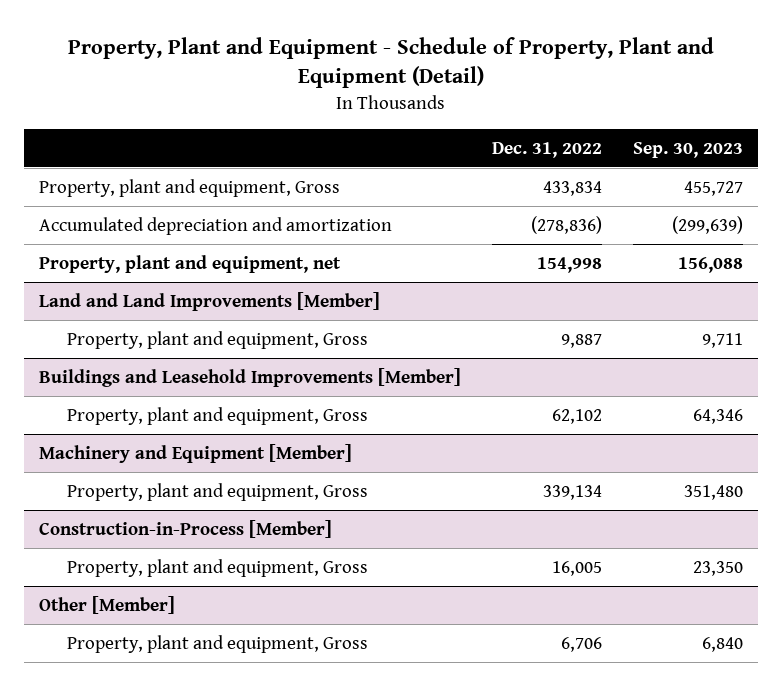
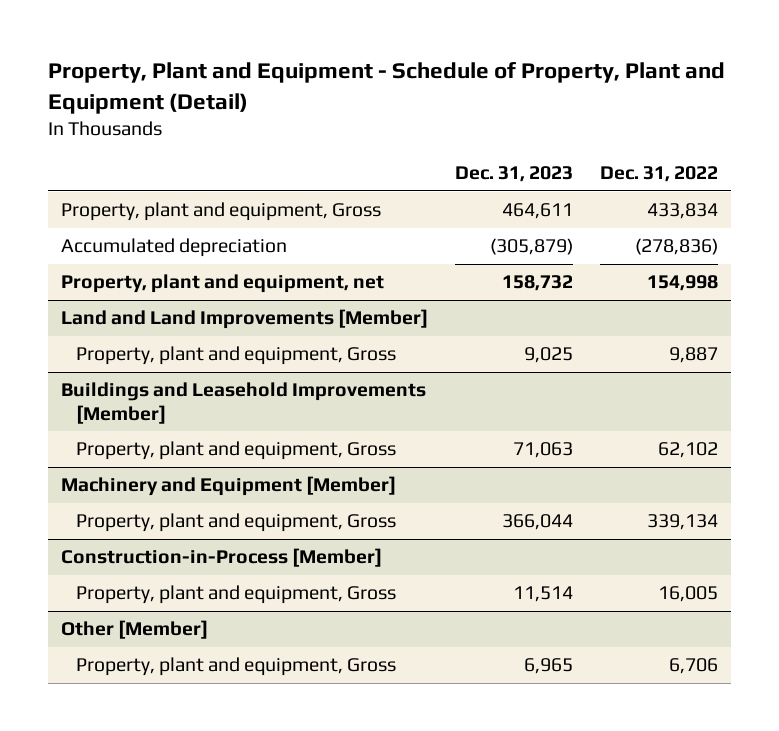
[633,141,744,158] Sep. 30, 2023 -> none
none -> [455,166,574,183] Dec. 31, 2023
[39,217,393,236] Accumulated depreciation and amortization -> [61,238,288,258] Accumulated depreciation

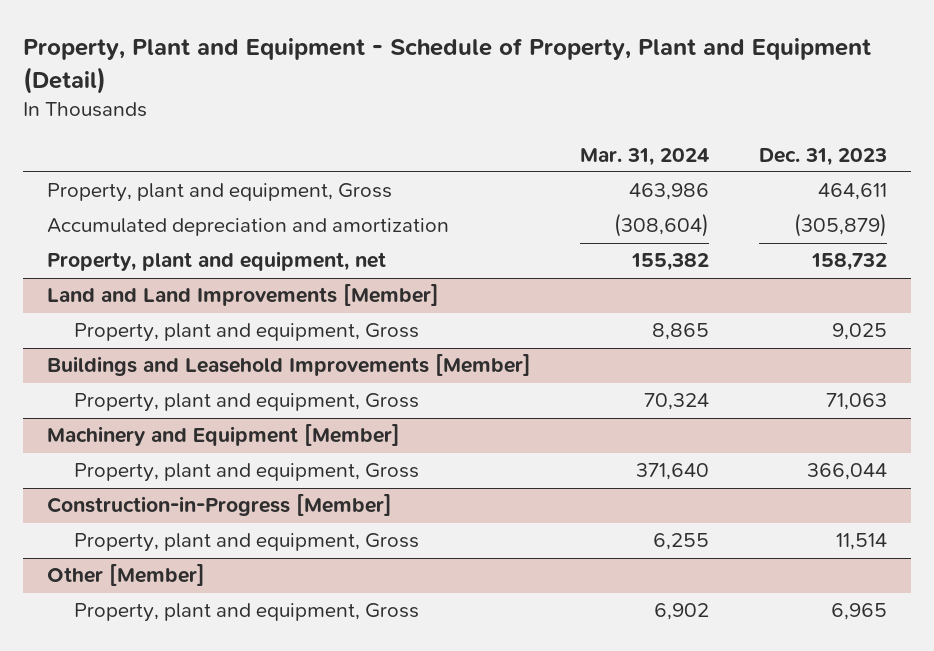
[600,166,719,183] Dec. 31, 2022 -> none
none -> [580,147,710,166] Mar. 31, 2024
[61,238,288,258] Accumulated depreciation -> [47,218,450,237] Accumulated depreciation and amortization
[61,548,383,568] Construction-in-Process [Member] -> [47,494,393,517] Construction-in-Progress [Member]

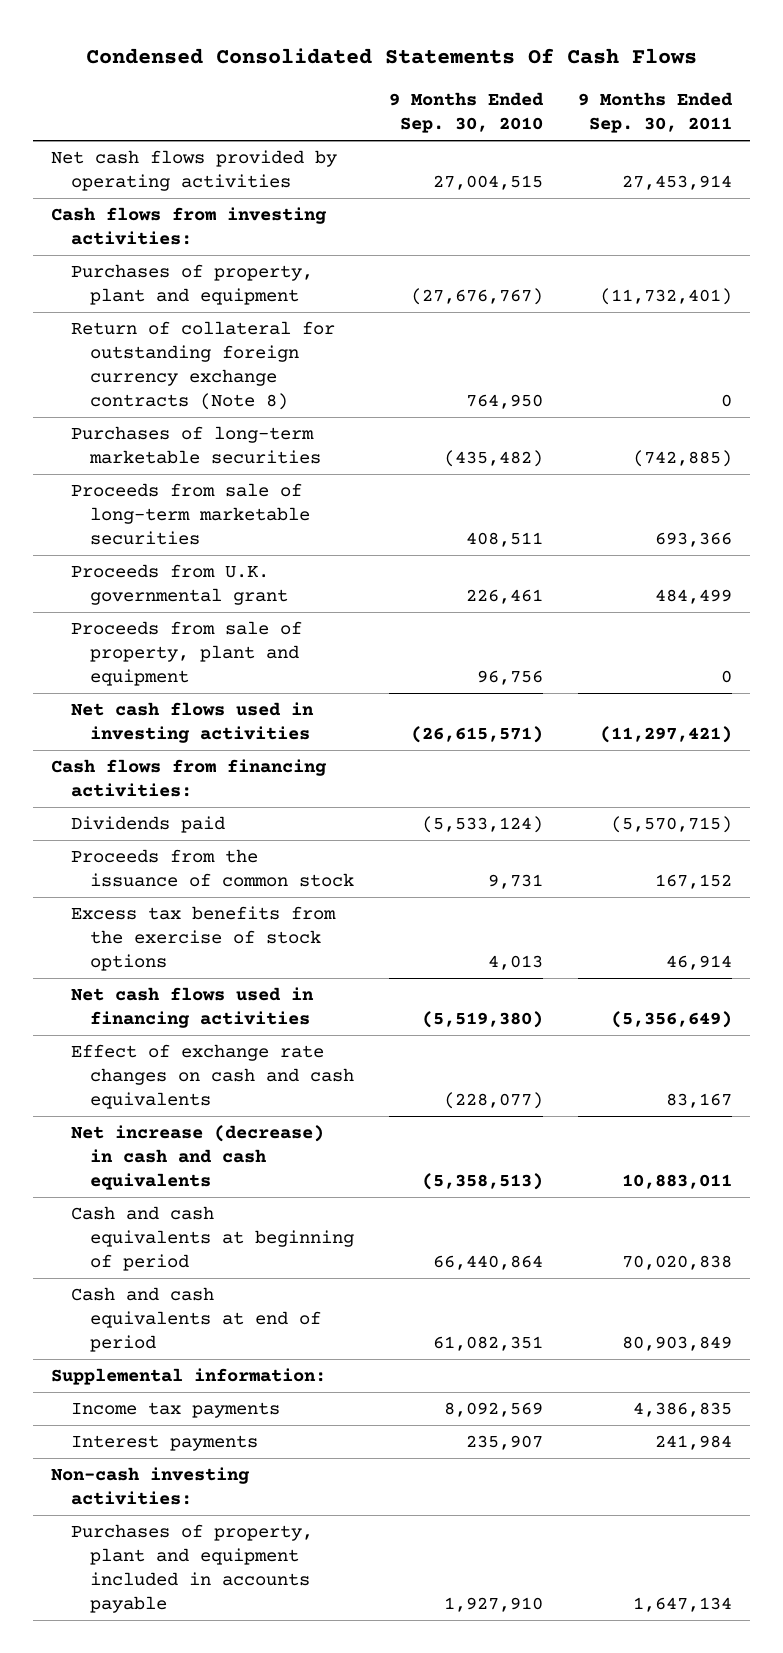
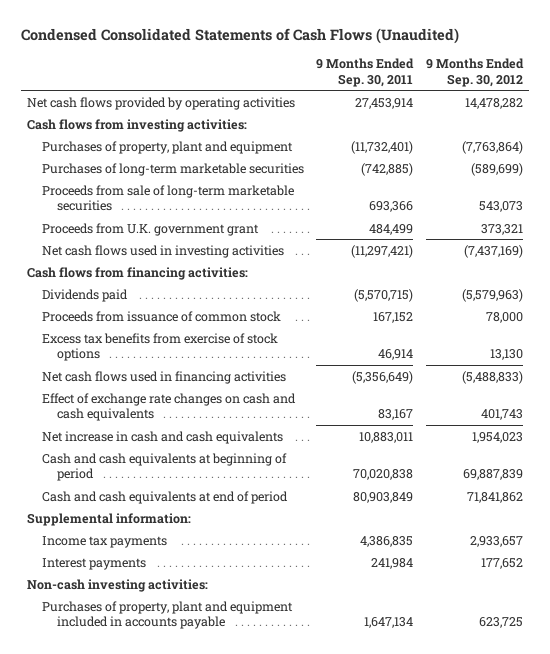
[85,48,697,65] Condensed Consolidated Statements Of Cash Flows -> [20,28,459,45] Condensed Consolidated Statements of Cash Flows (Unaudited)
[389,91,545,133] 9 Months Ended Sep. 30, 2010 -> none
none -> [426,58,525,87] 9 Months Ended Sep. 30, 2012
[70,321,335,411] Return of collateral for outstanding foreign currency exchange contracts (Note 8) -> none
[70,621,302,687] Proceeds from sale of property, plant and equipment -> none
[70,564,289,606] Proceeds from U.K. governmental grant -> [41,222,259,236] Proceeds from U.K. government grant
[70,849,355,888] Proceeds from the issuance of common stock -> [41,310,281,322] Proceeds from issuance of common stock
[70,906,336,972] Excess tax benefits from the exercise of stock options -> [41,332,278,362] Excess tax benefits from exercise of stock options
[70,1125,324,1191] Net increase (decrease) in cash and cash equivalents -> [41,430,283,444] Net increase in cash and cash equivalents

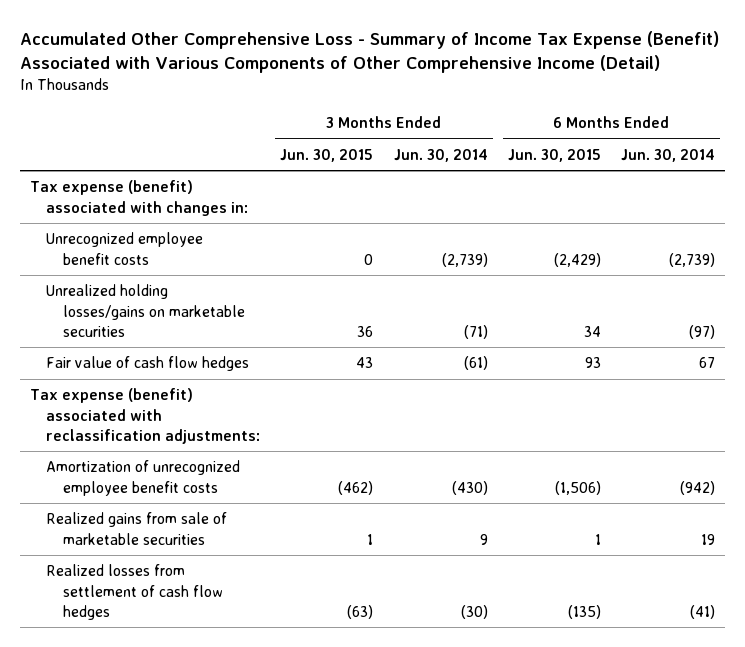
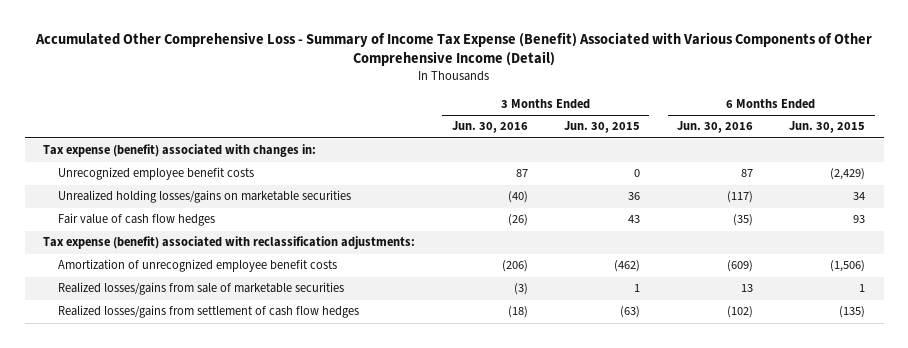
[393,148,488,162] Jun. 30, 2014 -> none
[620,148,715,162] Jun. 30, 2014 -> none
none -> [451,121,528,134] Jun. 30, 2016
none -> [676,121,753,134] Jun. 30, 2016
[46,512,228,545] Realized gains from sale of marketable securities -> [58,282,345,296] Realized losses/gains from sale of marketable securities
[46,564,223,620] Realized losses from settlement of cash flow hedges -> [58,305,360,319] Realized losses/gains from settlement of cash flow hedges

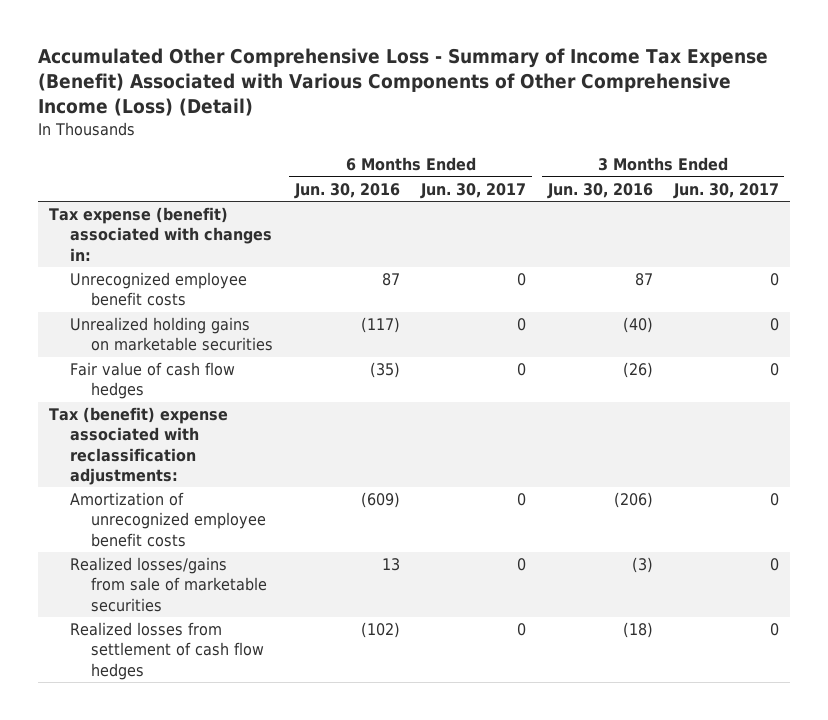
[35,31,873,67] Accumulated Other Comprehensive Loss - Summary of Income Tax Expense (Benefit) Associated with Various Components of Other Comprehensive Income (Detail) -> [38,48,769,117] Accumulated Other Comprehensive Loss - Summary of Income Tax Expense (Benefit) Associated with Various Components of Other Comprehensive Income (Loss) (Detail)
[564,121,641,134] Jun. 30, 2015 -> none
[789,121,866,134] Jun. 30, 2015 -> none
none -> [420,182,527,199] Jun. 30, 2017
none -> [673,182,780,199] Jun. 30, 2017
[58,190,352,204] Unrealized holding losses/gains on marketable securities -> [70,317,274,352] Unrealized holding gains on marketable securities
[42,236,415,250] Tax expense (benefit) associated with reclassification adjustments: -> [48,407,228,485] Tax (benefit) expense associated with reclassification adjustments:
[58,305,360,319] Realized losses/gains from settlement of cash flow hedges -> [70,622,265,680] Realized losses from settlement of cash flow hedges

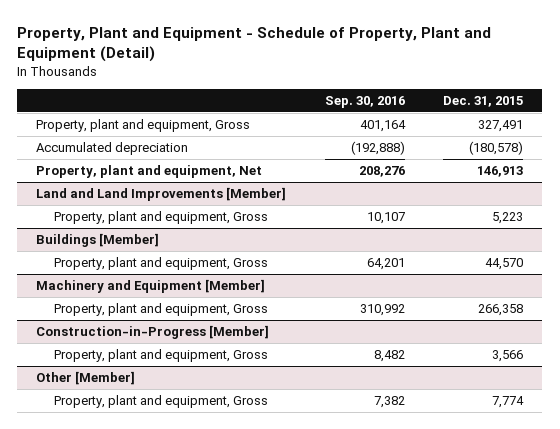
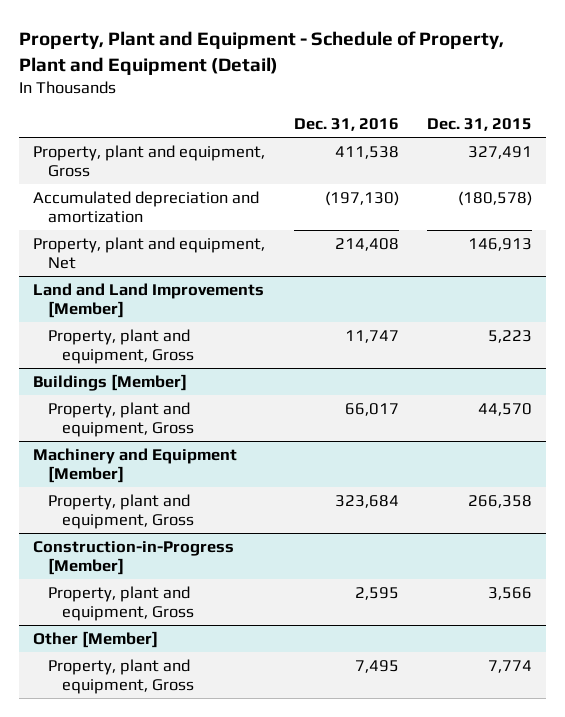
[324,95,405,108] Sep. 30, 2016 -> none
none -> [293,118,399,132] Dec. 31, 2016
[36,142,189,156] Accumulated depreciation -> [33,190,260,224] Accumulated depreciation and amortization

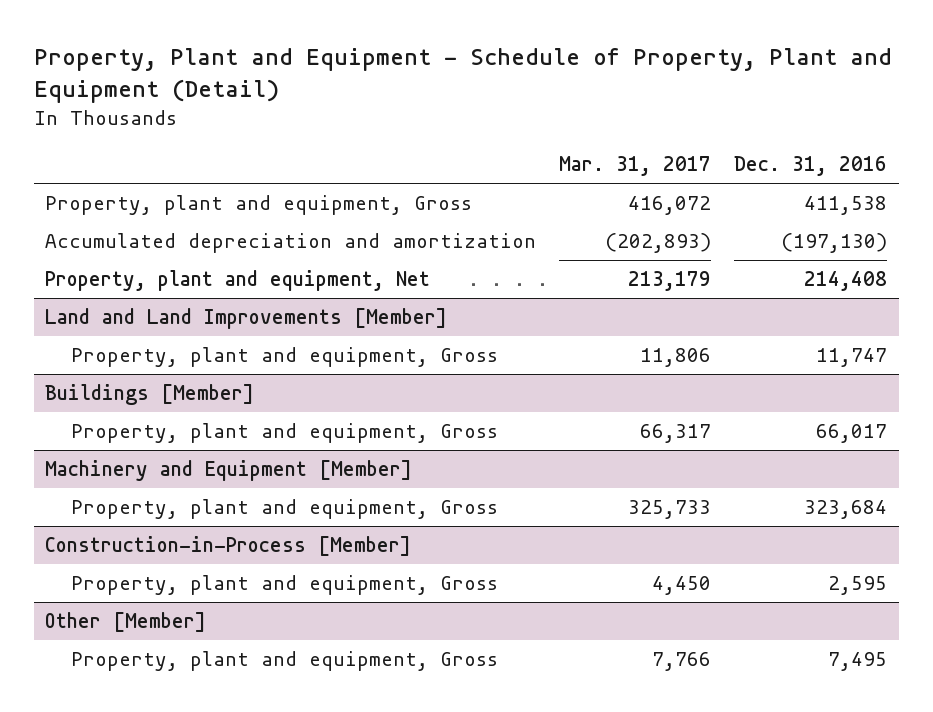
[426,118,532,132] Dec. 31, 2015 -> none
none -> [559,155,712,176] Mar. 31, 2017
[33,540,235,576] Construction-in-Progress [Member] -> [45,536,412,557] Construction-in-Process [Member]

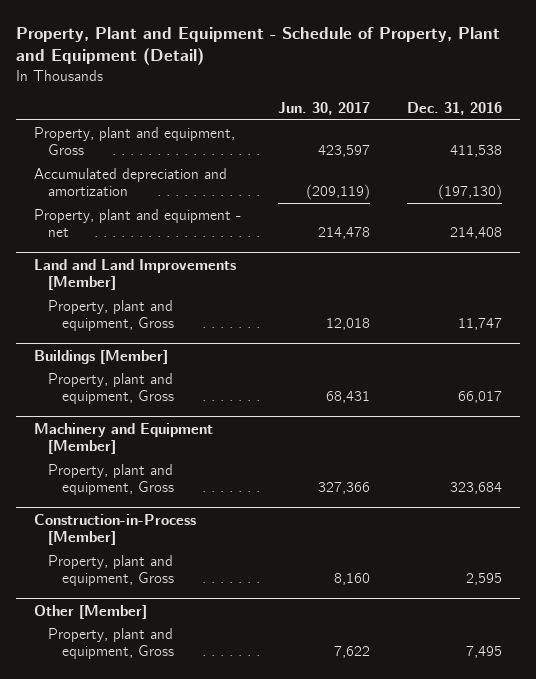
[559,155,712,176] Mar. 31, 2017 -> none
none -> [278,101,371,115] Jun. 30, 2017
[45,270,431,292] Property, plant and equipment, Net -> [34,209,242,238] Property, plant and equipment - net

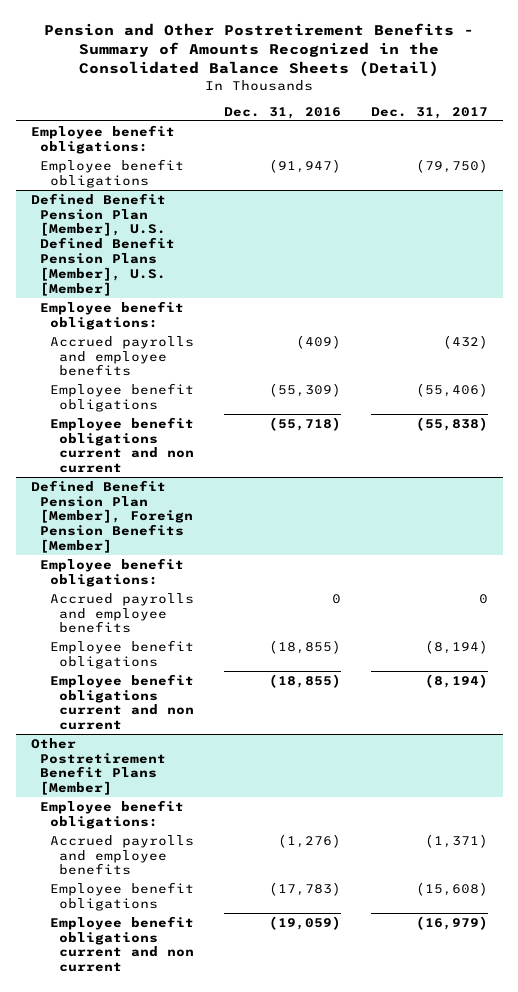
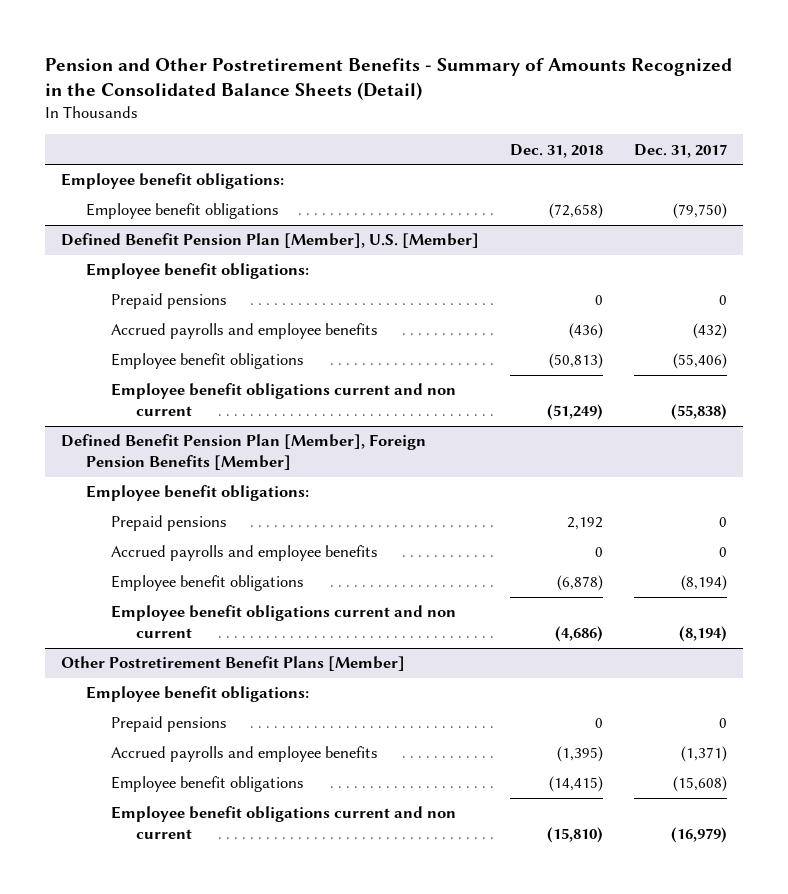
[223,106,341,119] Dec. 31, 2016 -> none
none -> [509,143,603,158] Dec. 31, 2018
[30,192,176,296] Defined Benefit Pension Plan [Member], U.S. Defined Benefit Pension Plans [Member], U.S. [Member] -> [60,233,479,249] Defined Benefit Pension Plan [Member], U.S. [Member]
none -> [110,293,227,310] Prepaid pensions
none -> [110,515,227,532] Prepaid pensions
none -> [110,716,227,733] Prepaid pensions

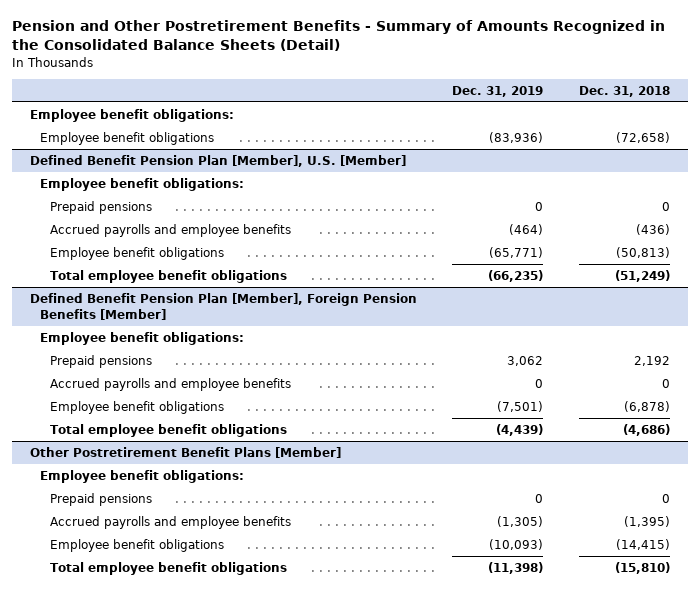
[634,143,728,158] Dec. 31, 2017 -> none
none -> [452,85,544,97] Dec. 31, 2019
[110,383,456,417] Employee benefit obligations current and non current -> [49,270,287,284] Total employee benefit obligations
[110,605,456,639] Employee benefit obligations current and non current -> [49,424,287,438] Total employee benefit obligations
[110,806,456,840] Employee benefit obligations current and non current -> [49,562,287,576] Total employee benefit obligations

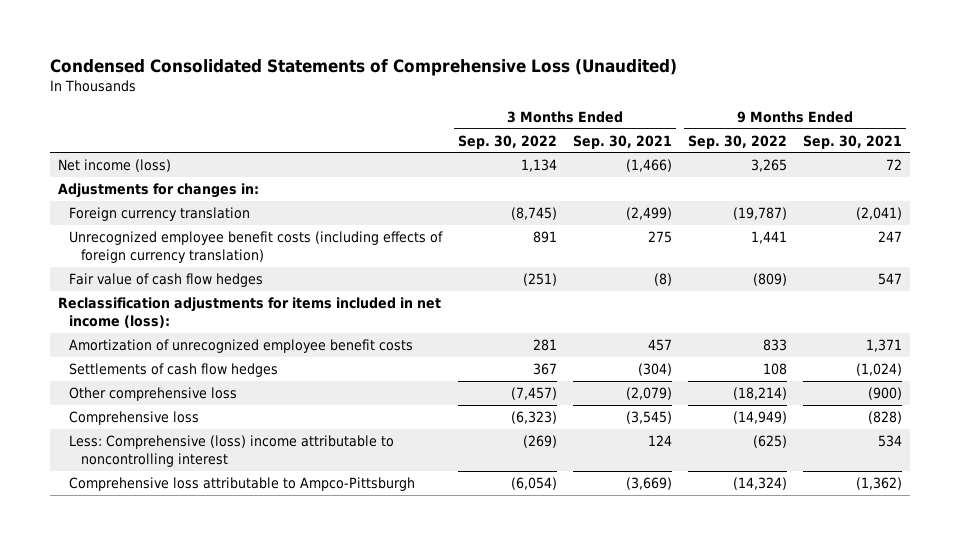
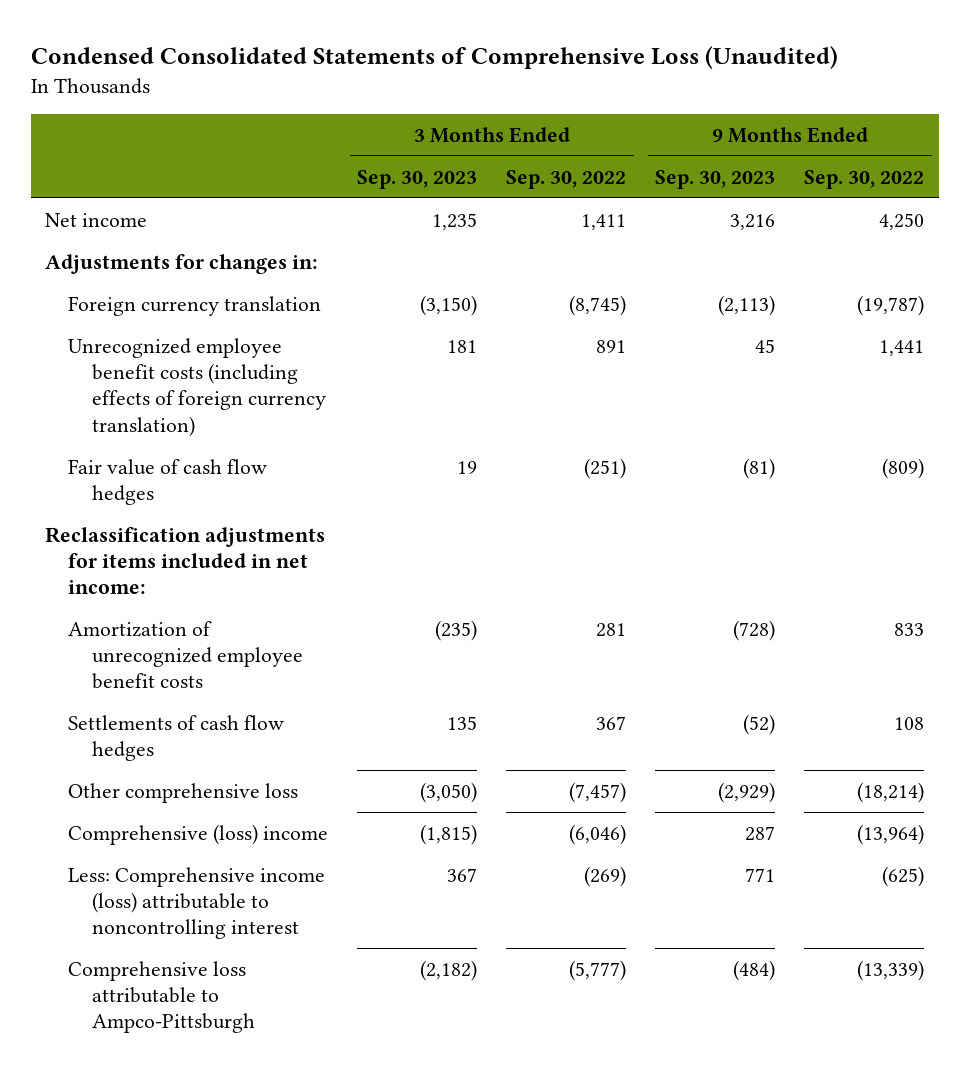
[572,134,672,149] Sep. 30, 2021 -> none
[802,134,902,149] Sep. 30, 2021 -> none
none -> [357,169,478,189] Sep. 30, 2023
none -> [655,169,776,189] Sep. 30, 2023
[57,159,171,173] Net income (loss) -> [45,212,148,227] Net income
[521,159,558,173] 1,134 -> [581,213,627,230] 1,411
[750,159,787,173] 3,265 -> [879,212,925,230] 4,250
[57,297,441,329] Reclassification adjustments for items included in net income (loss): -> [45,526,326,595] Reclassification adjustments for items included in net income:
[69,411,200,426] Comprehensive loss -> [68,823,329,845] Comprehensive (loss) income
[511,411,558,425] (6,323) -> [569,823,627,845] (6,046)
[732,411,787,425] (14,949) -> [857,823,925,845] (13,964)
[69,435,395,468] Less: Comprehensive (loss) income attributable to noncontrolling interest -> [68,866,326,940] Less: Comprehensive income (loss) attributable to noncontrolling interest
[511,477,558,491] (6,054) -> [569,959,627,981] (5,777)
[732,477,787,491] (14,324) -> [857,959,925,981] (13,339)

